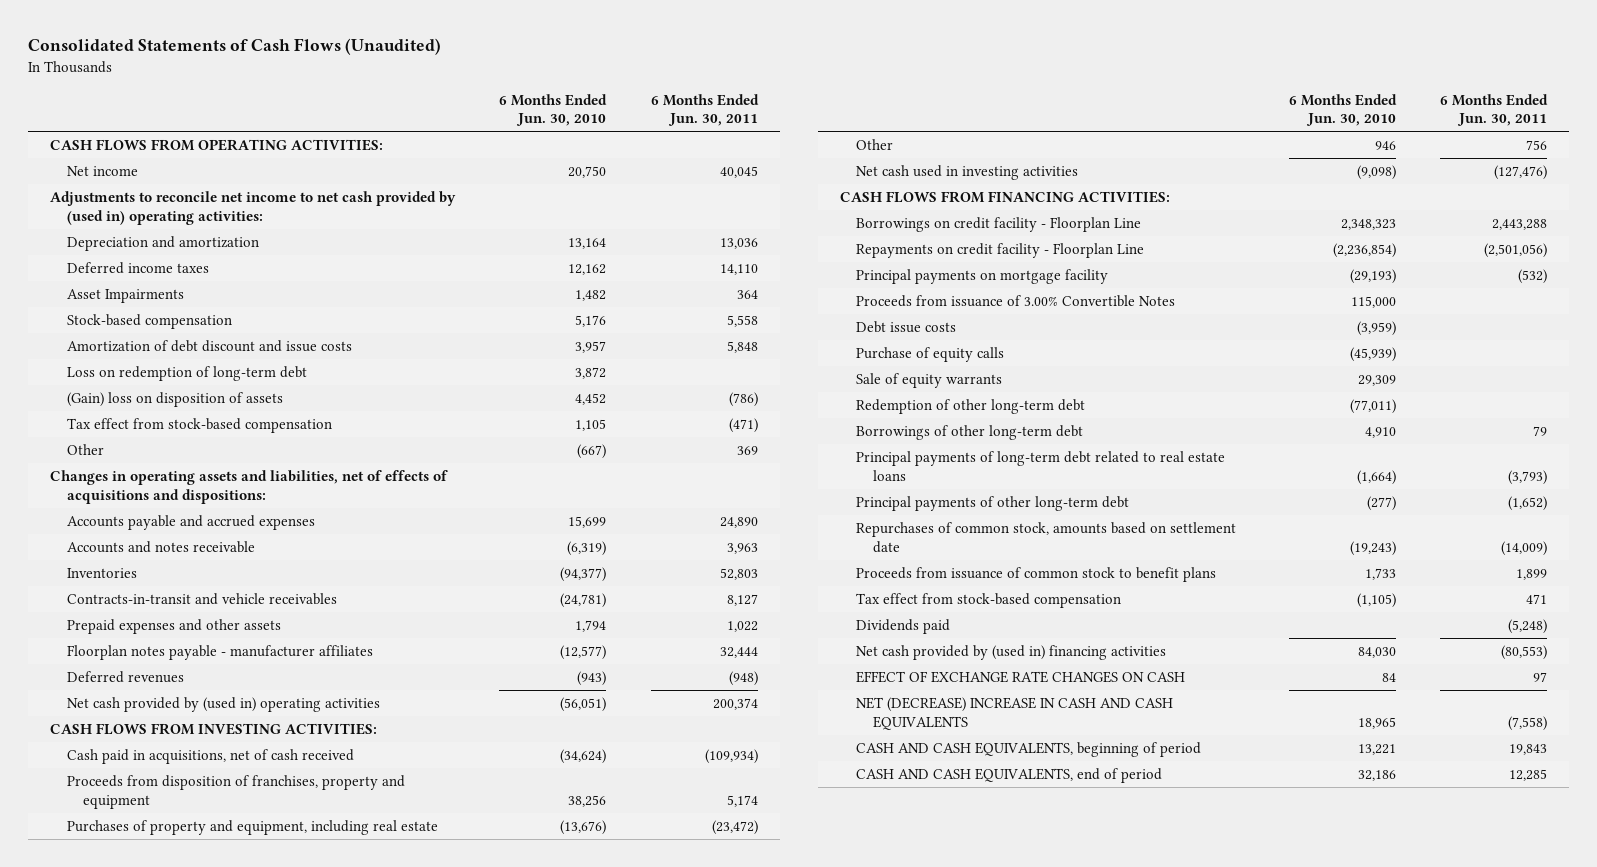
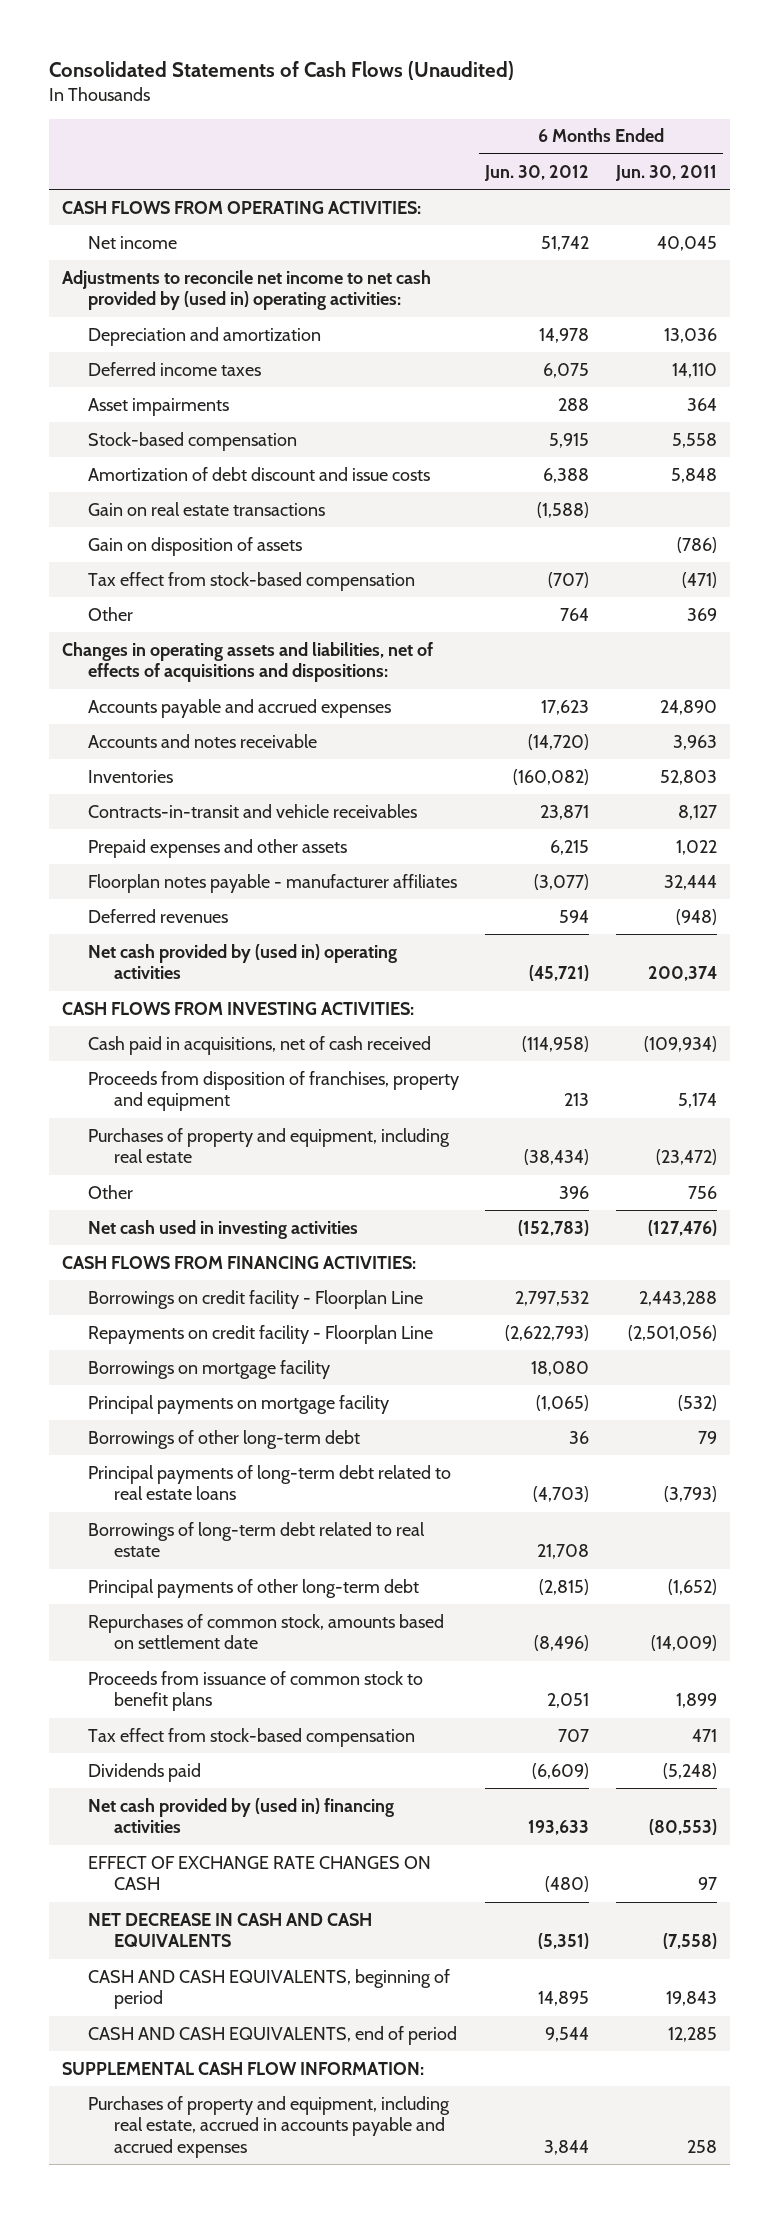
[499,93,608,127] 6 Months Ended Jun. 30, 2010 -> none
none -> [484,164,590,181] Jun. 30, 2012
[66,288,184,303] Asset Impairments -> [88,397,230,416] Asset impairments
[66,365,307,381] Loss on redemption of long-term debt -> none
none -> [88,501,326,516] Gain on real estate transactions
[66,391,283,407] (Gain) loss on disposition of assets -> [88,536,303,556] Gain on disposition of assets
none -> [88,1359,331,1379] Borrowings on mortgage facility
[856,294,1176,307] Proceeds from issuance of 3.00% Convertible Notes -> none
[856,320,957,333] Debt issue costs -> none
[856,346,1005,362] Purchase of equity calls -> none
[856,372,1003,388] Sale of equity warrants -> none
[856,398,1086,414] Redemption of other long-term debt -> none
none -> [88,1521,426,1558] Borrowings of long-term debt related to real estate
[856,696,1174,730] NET (DECREASE) INCREASE IN CASH AND CASH EQUIVALENTS -> [88,1912,373,1948] NET DECREASE IN CASH AND CASH EQUIVALENTS
none -> [62,2061,425,2075] SUPPLEMENTAL CASH FLOW INFORMATION:
none -> [88,2095,451,2158] Purchases of property and equipment, including real estate, accrued in accounts payable and accrued expenses

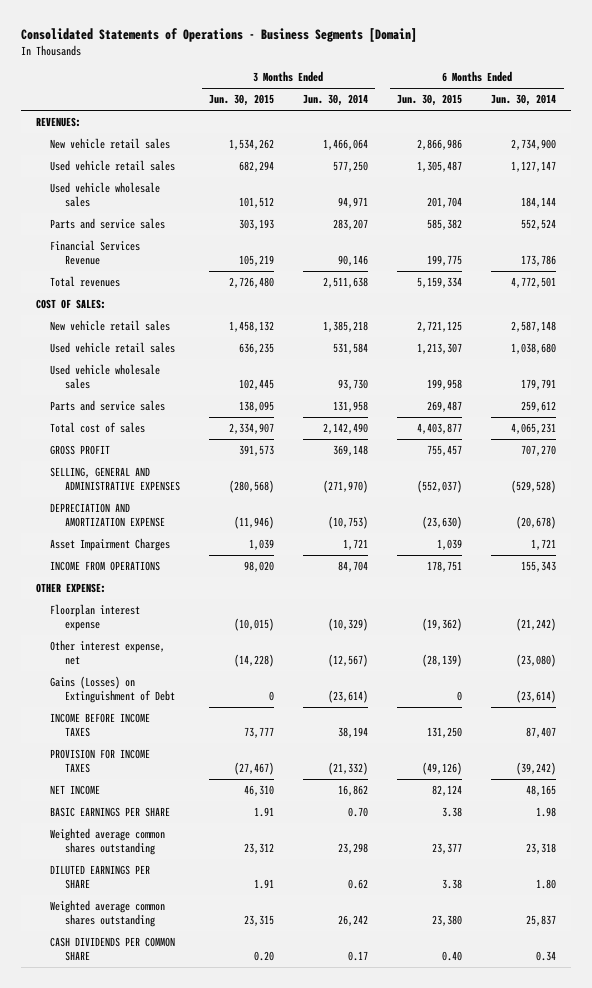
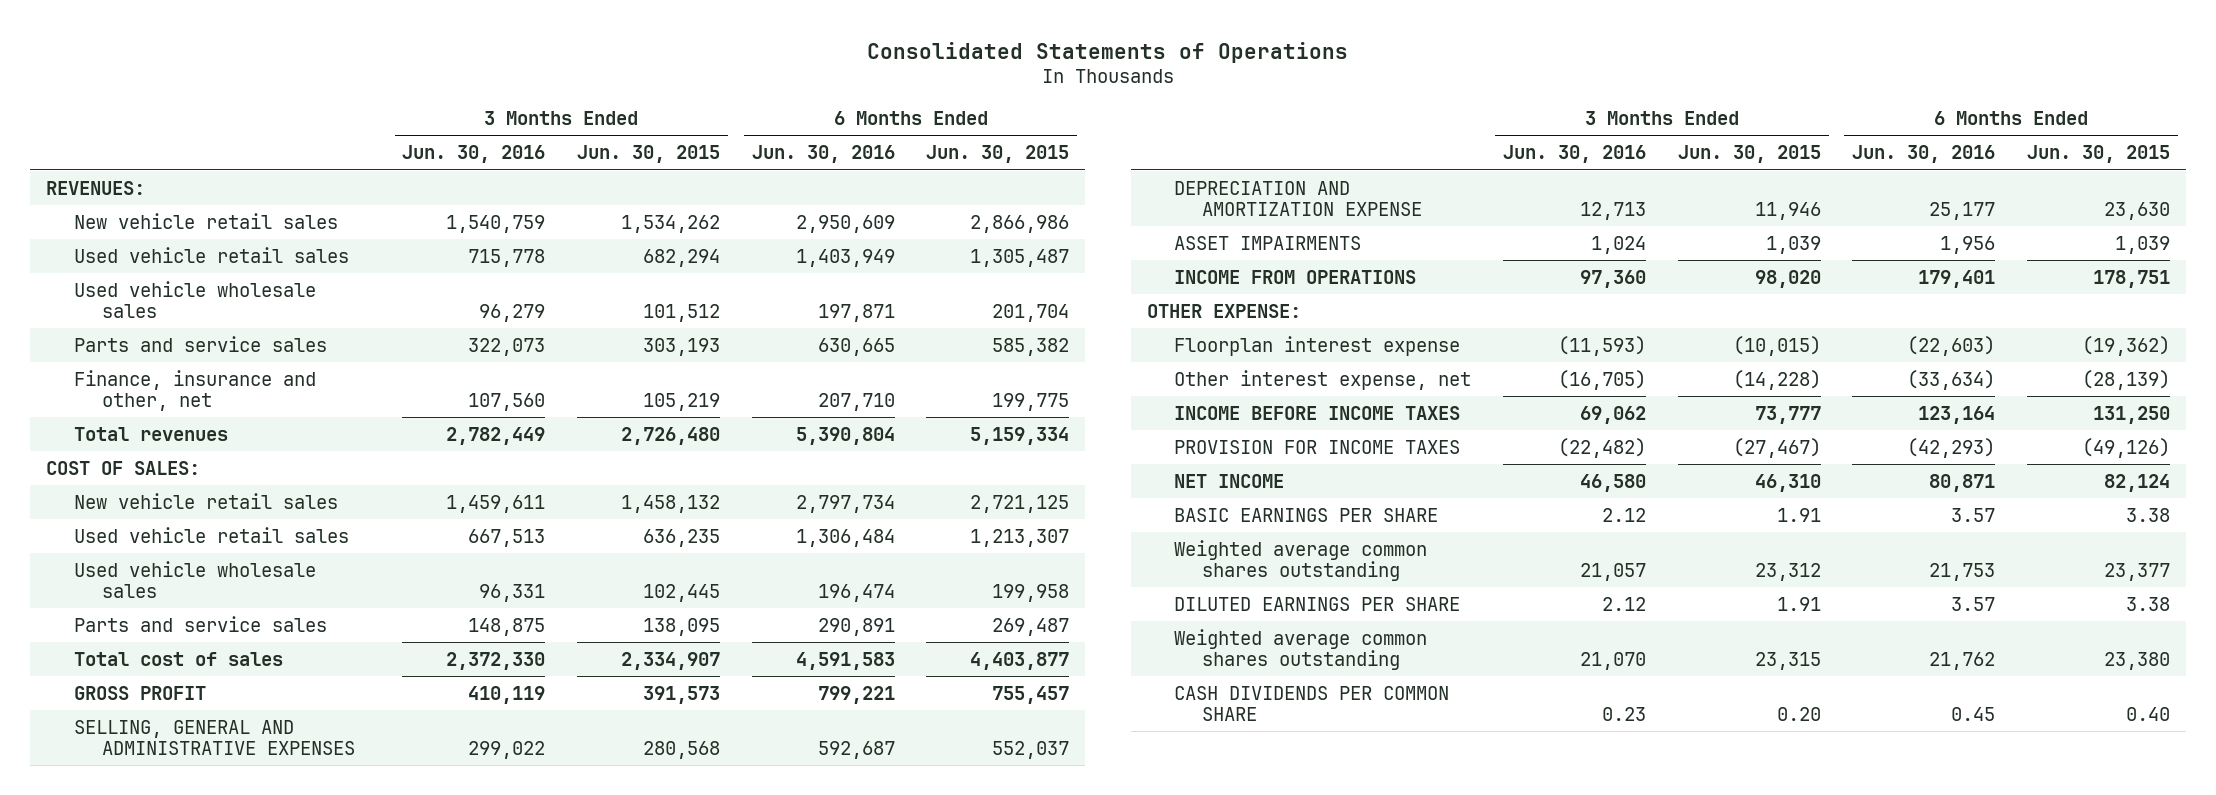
[21,28,418,43] Consolidated Statements of Operations - Business Segments [Domain] -> [867,41,1349,63] Consolidated Statements of Operations
[303,94,369,107] Jun. 30, 2014 -> none
[491,94,557,107] Jun. 30, 2014 -> none
none -> [402,145,546,164] Jun. 30, 2016
none -> [751,145,895,164] Jun. 30, 2016
[50,240,141,266] Financial Services Revenue -> [73,369,316,411] Finance, insurance and other, net
[228,480,274,494] (280,568) -> [643,740,721,759] 280,568
[417,480,463,494] (552,037) -> [992,740,1070,759] 552,037
[233,516,274,530] (11,946) -> [1754,201,1821,220] 11,946
[422,516,463,530] (23,630) -> [2103,201,2170,220] 23,630
[50,538,171,552] Asset Impairment Charges -> [1174,235,1362,250] ASSET IMPAIRMENTS
[50,676,175,704] Gains (Losses) on Extinguishment of Debt -> none

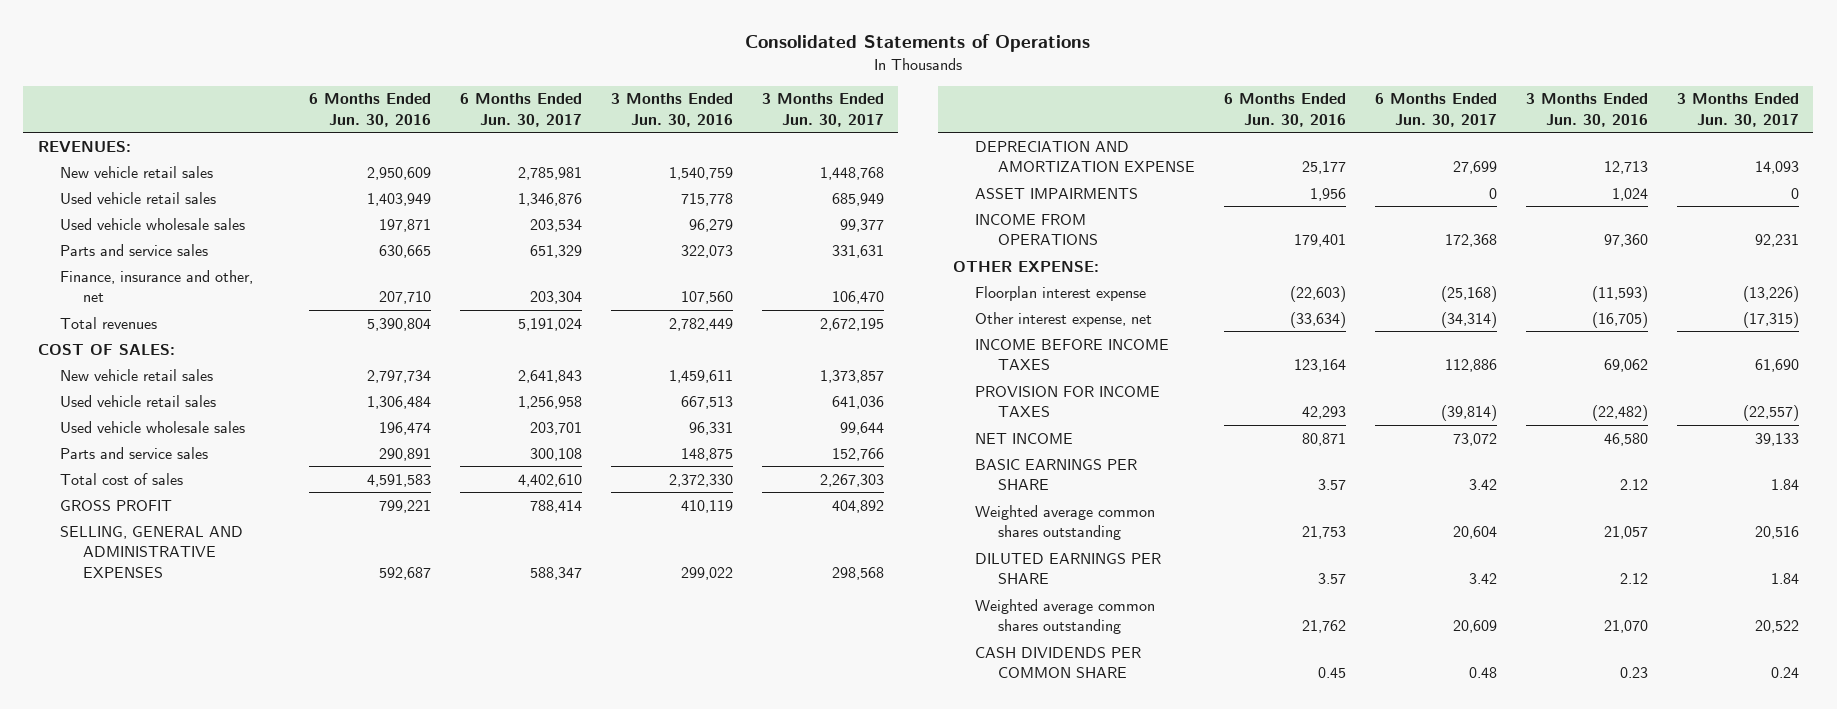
[577,145,721,164] Jun. 30, 2015 -> none
[926,145,1070,164] Jun. 30, 2015 -> none
none -> [459,93,582,127] 6 Months Ended Jun. 30, 2017
none -> [761,93,884,127] 3 Months Ended Jun. 30, 2017
[1907,437,1996,458] (42,293) -> [1301,406,1346,420] 42,293

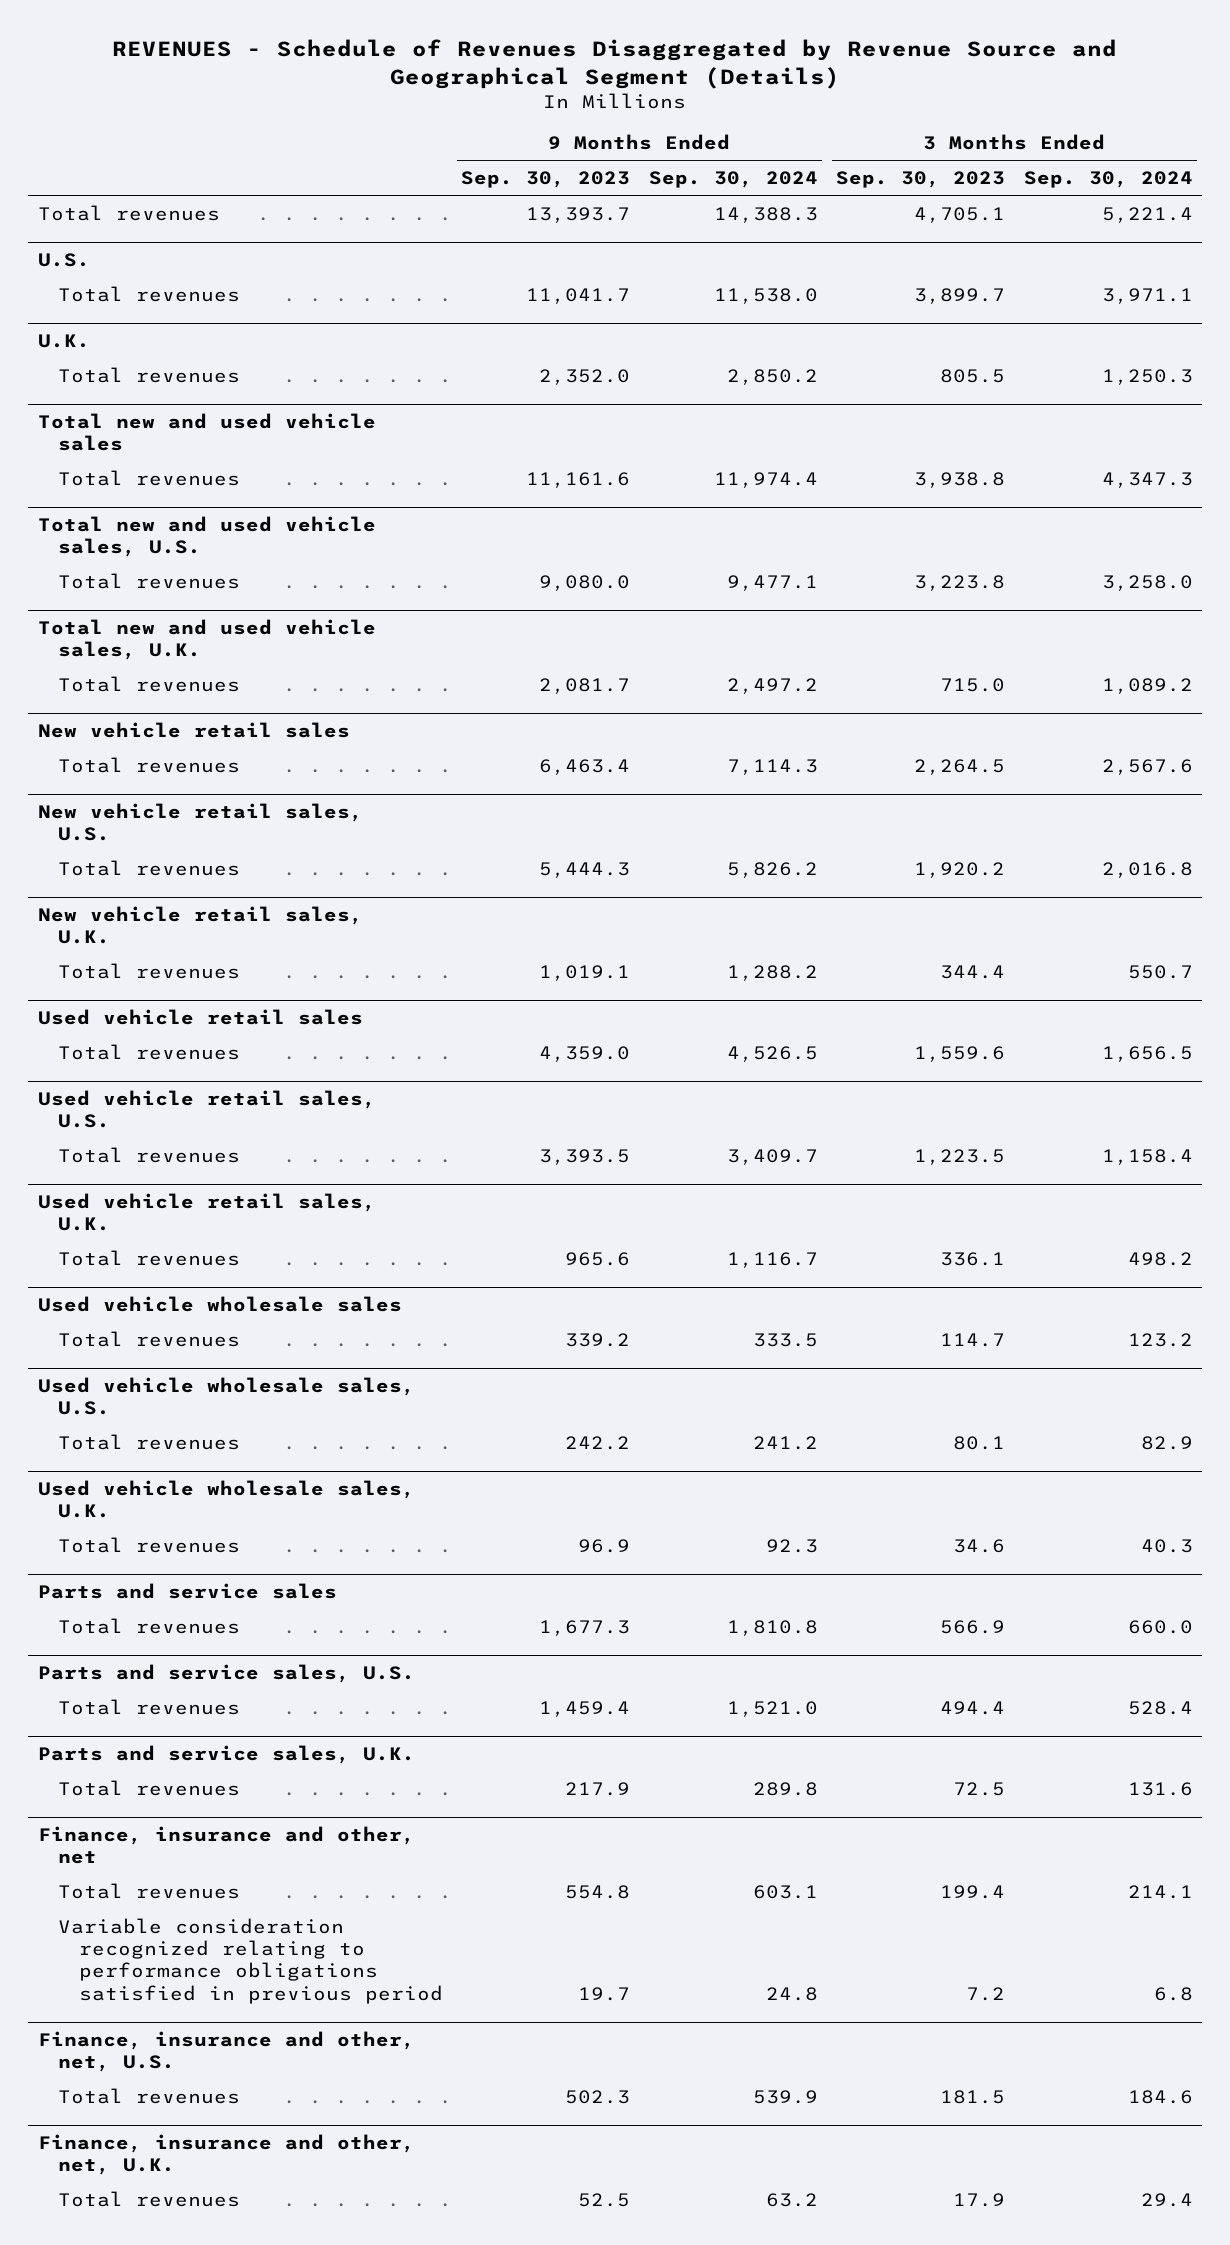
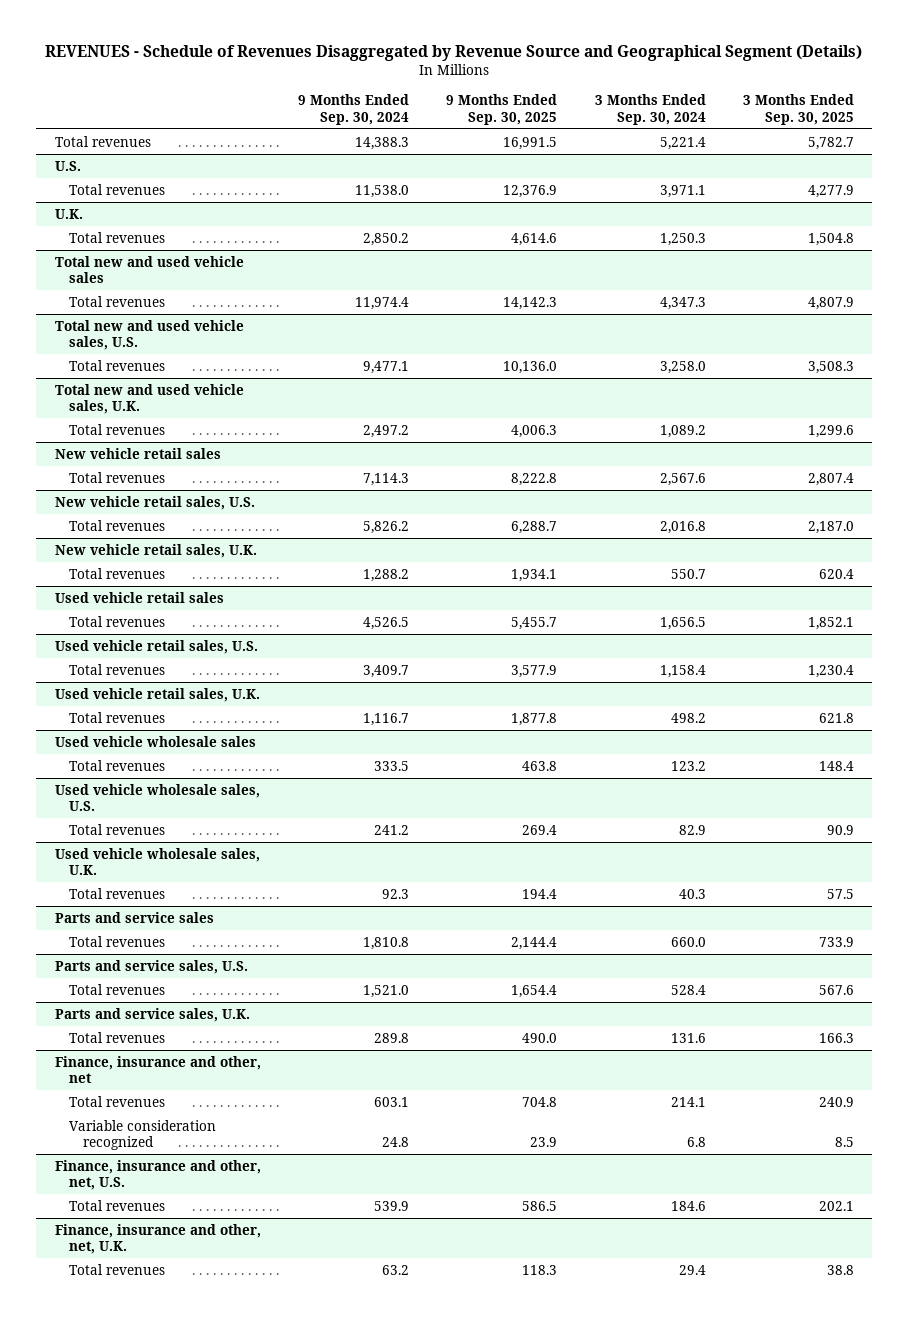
[461,171,631,189] Sep. 30, 2023 -> none
[836,171,1006,189] Sep. 30, 2023 -> none
none -> [446,94,558,125] 9 Months Ended Sep. 30, 2025
none -> [742,94,854,125] 3 Months Ended Sep. 30, 2025
[58,1917,443,2004] Variable consideration recognized relating to performance obligations satisfied in previous period -> [68,1119,216,1151] Variable consideration recognized

